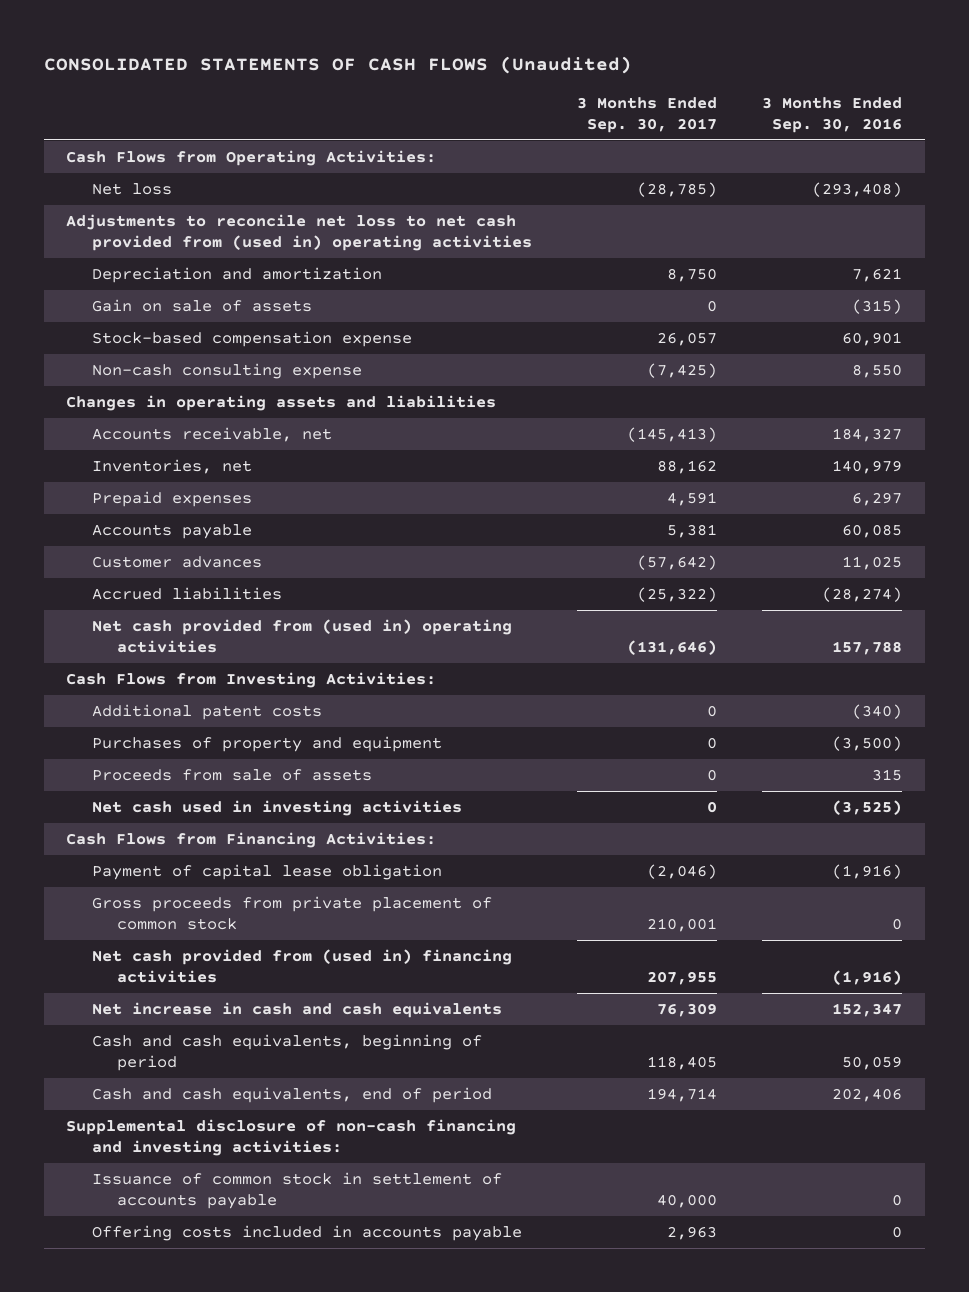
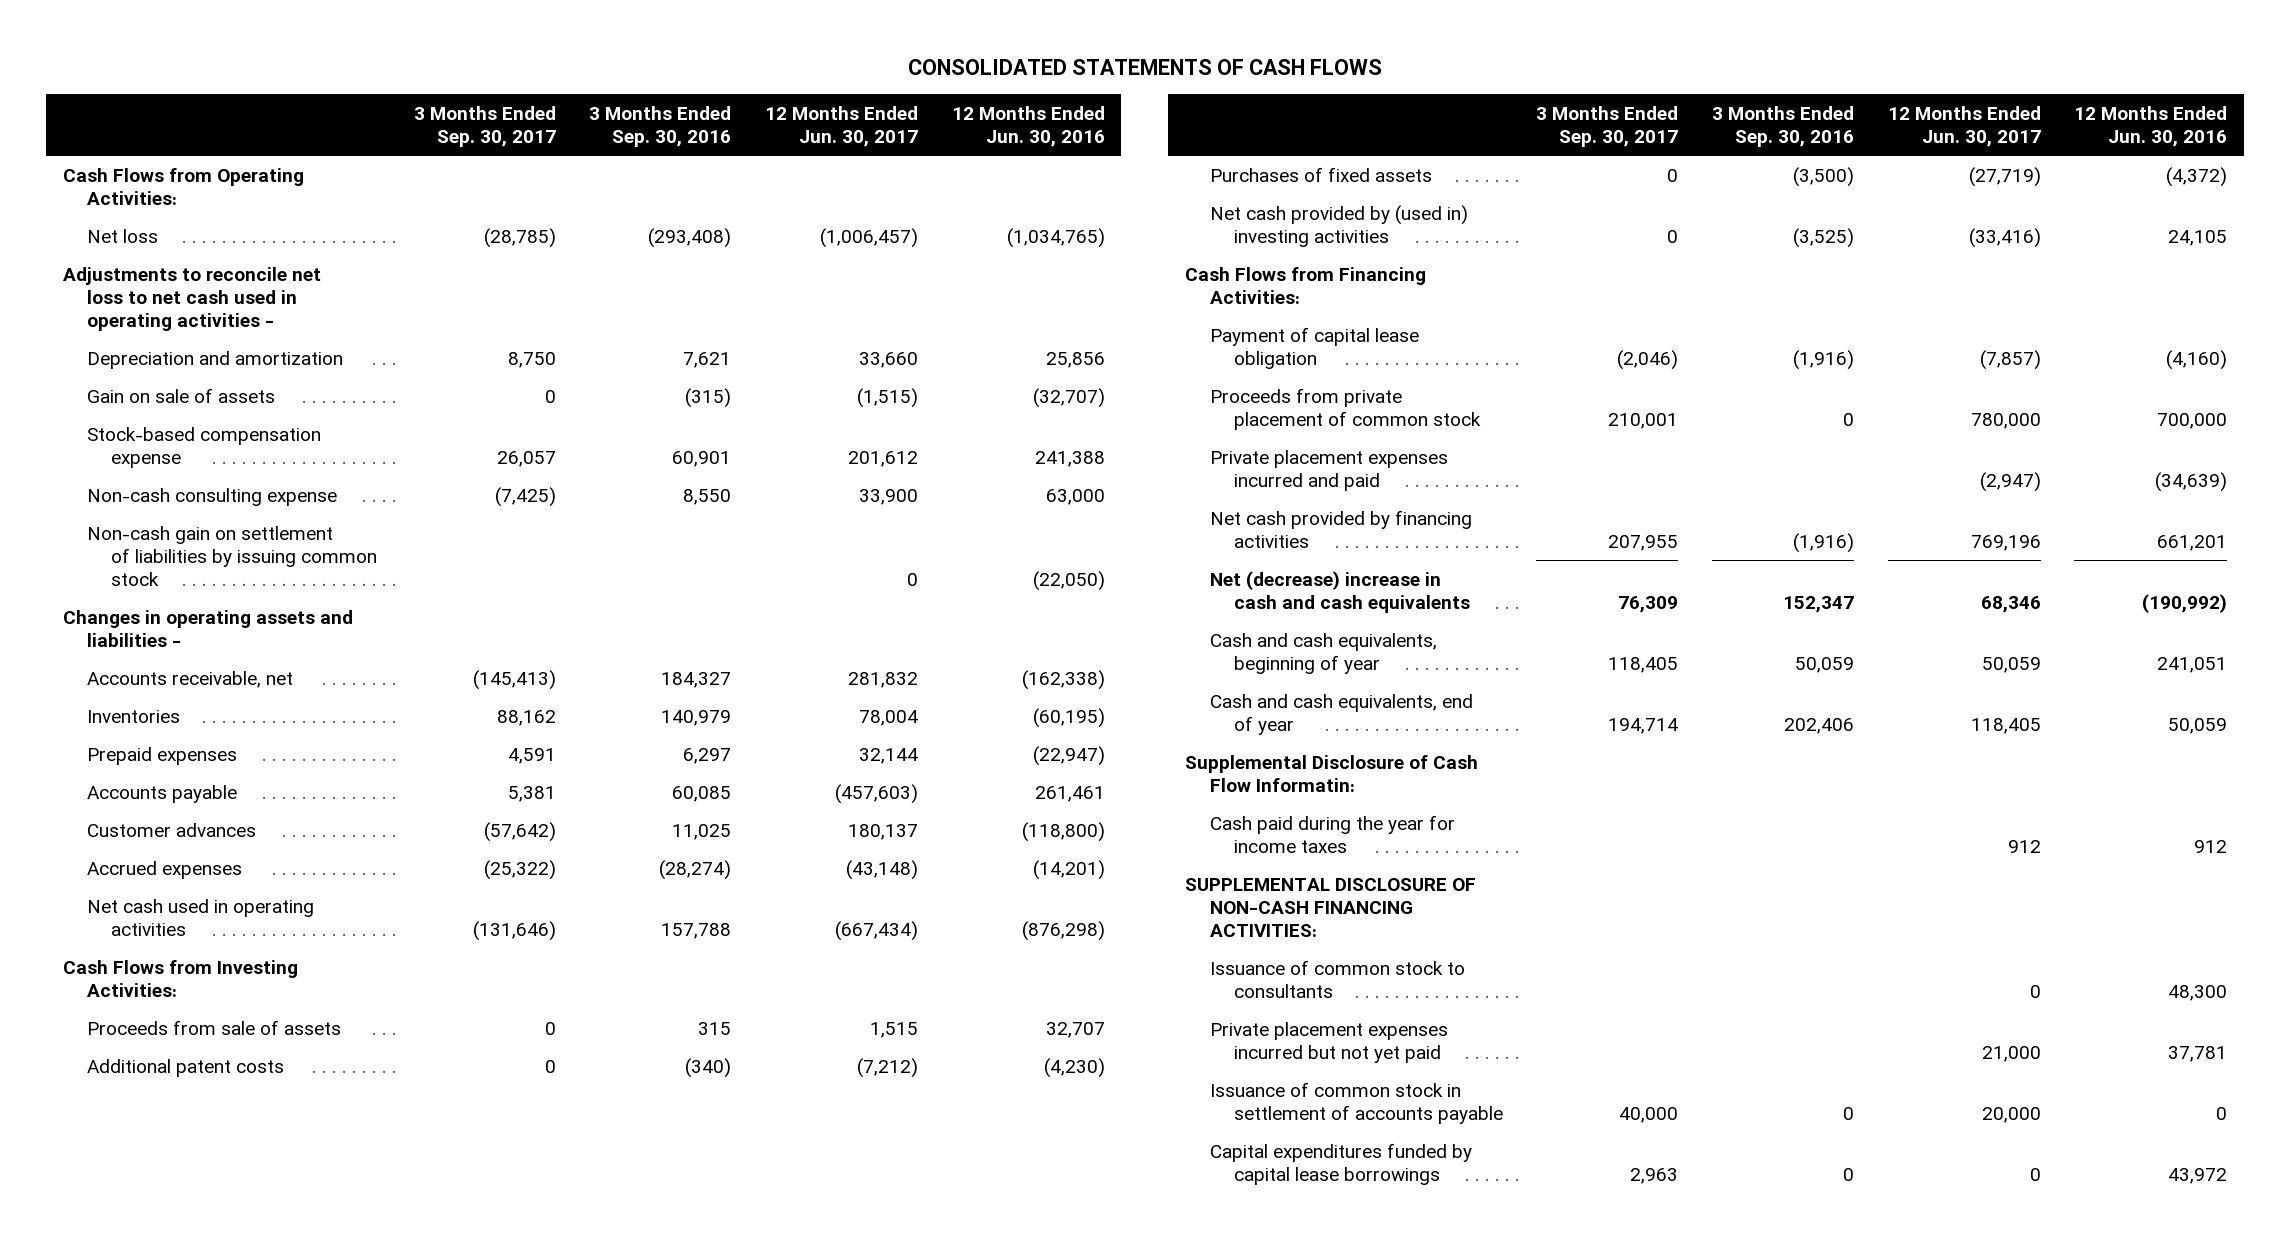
[43,55,632,74] CONSOLIDATED STATEMENTS OF CASH FLOWS (Unaudited) -> [907,59,1382,76] CONSOLIDATED STATEMENTS OF CASH FLOWS
none -> [764,105,918,147] 12 Months Ended Jun. 30, 2017
none -> [951,105,1105,147] 12 Months Ended Jun. 30, 2016
[66,214,532,251] Adjustments to reconcile net loss to net cash provided from (used in) operating activities -> [62,266,321,331] Adjustments to reconcile net loss to net cash used in operating activities -
none -> [86,525,378,586] Non-cash gain on settlement of liabilities by issuing common stock
[66,395,497,412] Changes in operating assets and liabilities -> [62,609,353,647] Changes in operating assets and liabilities -
[91,459,252,475] Inventories, net -> [86,709,180,723] Inventories
[91,587,282,601] Accrued liabilities -> [86,860,242,879] Accrued expenses
[91,619,512,653] Net cash provided from (used in) operating activities -> [86,898,314,936] Net cash used in operating activities
[91,736,442,753] Purchases of property and equipment -> none
[91,704,322,721] Additional patent costs -> [86,1058,284,1077] Additional patent costs
none -> [1209,166,1432,182] Purchases of fixed assets
[91,800,462,817] Net cash used in investing activities -> [1209,204,1468,247] Net cash provided by (used in) investing activities
[91,896,492,930] Gross proceeds from private placement of common stock -> [1209,387,1481,430] Proceeds from private placement of common stock
none -> [1209,449,1448,491] Private placement expenses incurred and paid
[91,949,512,983] Net cash provided from (used in) financing activities -> [1209,509,1472,548] Net cash provided by financing activities
[91,1002,502,1019] Net increase in cash and cash equivalents -> [1209,570,1470,613] Net (decrease) increase in cash and cash equivalents
[91,1034,482,1071] Cash and cash equivalents, beginning of period -> [1209,632,1437,674] Cash and cash equivalents, beginning of year
[91,1087,492,1104] Cash and cash equivalents, end of period -> [1209,693,1473,735] Cash and cash equivalents, end of year
none -> [1185,754,1479,792] Supplemental Disclosure of Cash Flow Informatin:
none -> [1209,814,1455,853] Cash paid during the year for income taxes
[66,1119,517,1156] Supplemental disclosure of non-cash financing and investing activities: -> [1185,877,1477,937] SUPPLEMENTAL DISCLOSURE OF NON-CASH FINANCING ACTIVITIES:
none -> [1209,959,1465,998] Issuance of common stock to consultants
none -> [1209,1021,1448,1063] Private placement expenses incurred but not yet paid
[91,1225,522,1242] Offering costs included in accounts payable -> [1209,1142,1472,1185] Capital expenditures funded by capital lease borrowings

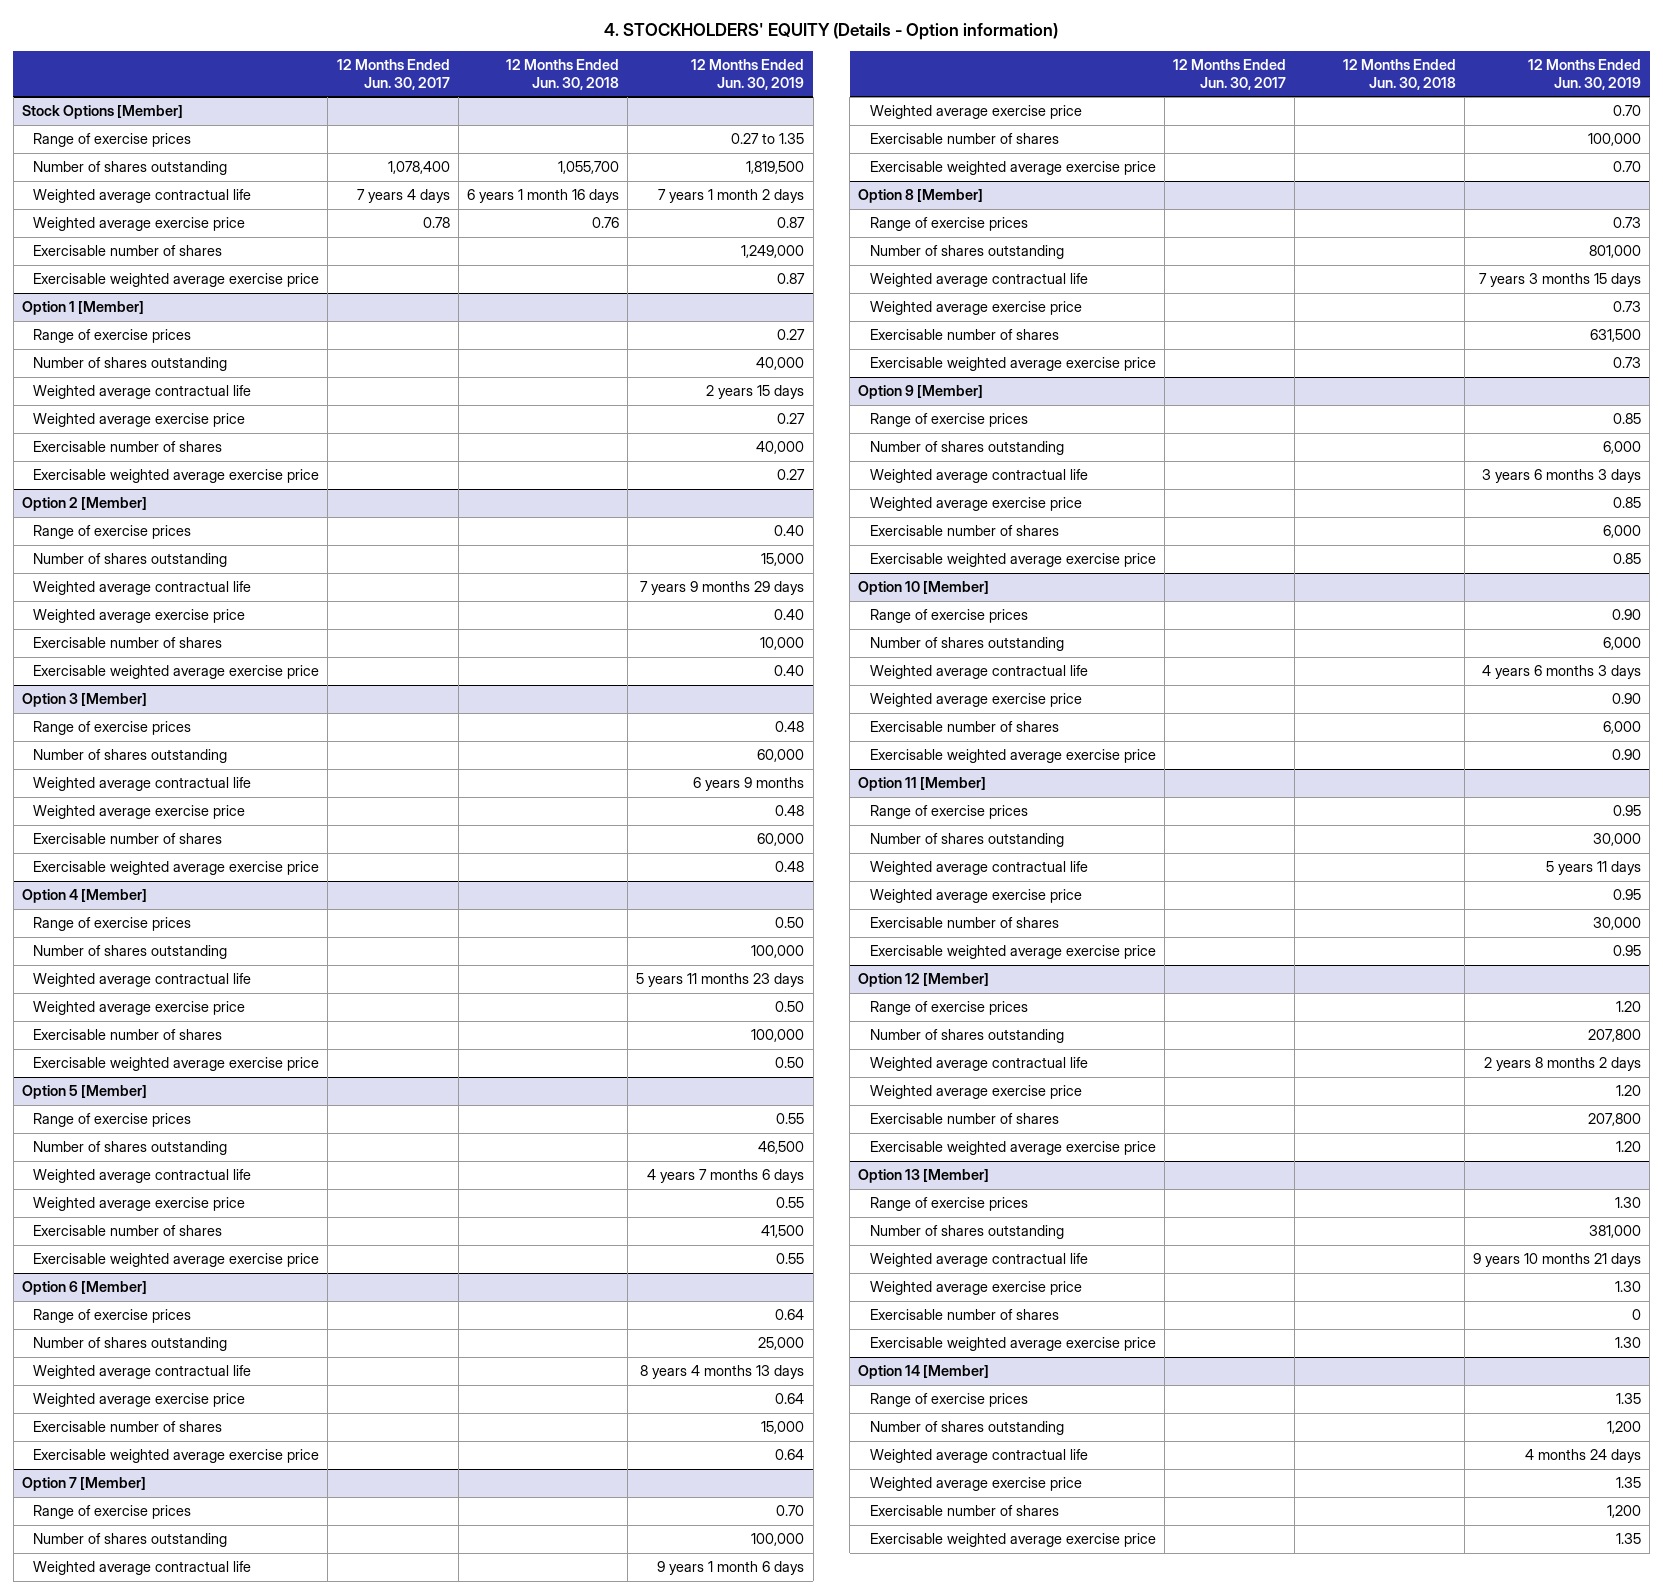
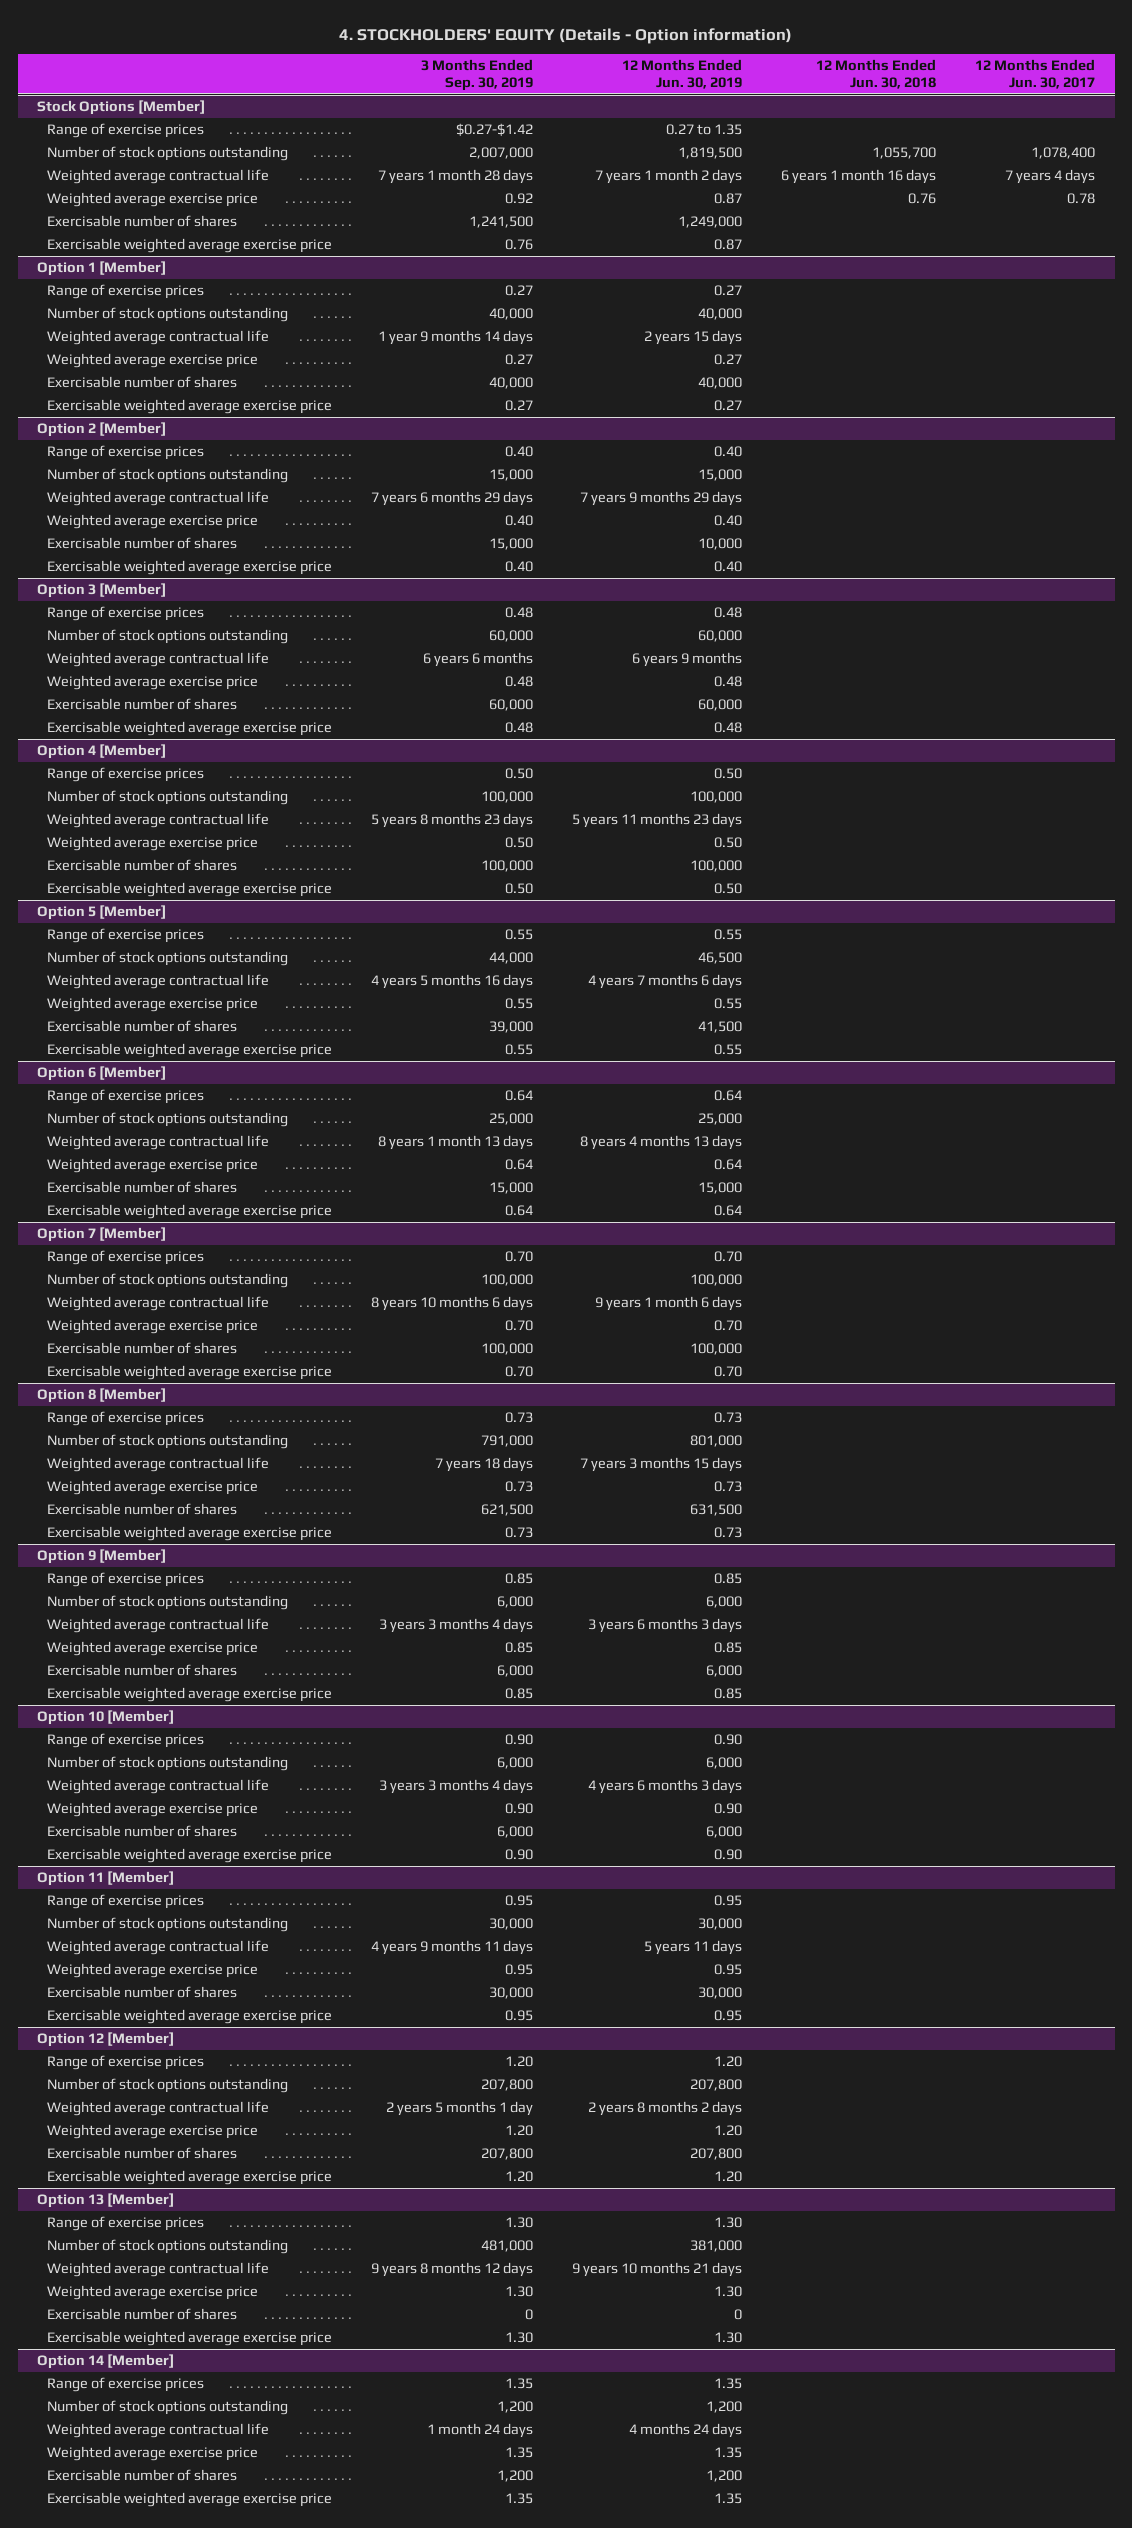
none -> [421,59,534,91] 3 Months Ended Sep. 30, 2019
[33,161,228,176] Number of shares outstanding -> [47,146,289,162] Number of stock options outstanding
[33,357,228,372] Number of shares outstanding -> [47,307,289,323] Number of stock options outstanding
[33,553,228,568] Number of shares outstanding -> [47,468,289,484] Number of stock options outstanding
[33,749,228,764] Number of shares outstanding -> [47,629,289,645] Number of stock options outstanding
[33,945,228,960] Number of shares outstanding -> [47,790,289,806] Number of stock options outstanding
[33,1141,228,1156] Number of shares outstanding -> [47,951,289,967] Number of stock options outstanding
[33,1337,228,1352] Number of shares outstanding -> [47,1112,289,1128] Number of stock options outstanding
[33,1533,228,1548] Number of shares outstanding -> [47,1273,289,1289] Number of stock options outstanding
[869,245,1064,260] Number of shares outstanding -> [47,1434,289,1450] Number of stock options outstanding
[869,441,1064,456] Number of shares outstanding -> [47,1595,289,1611] Number of stock options outstanding
[869,637,1064,652] Number of shares outstanding -> [47,1756,289,1772] Number of stock options outstanding
[869,833,1064,848] Number of shares outstanding -> [47,1917,289,1933] Number of stock options outstanding
[869,1029,1064,1044] Number of shares outstanding -> [47,2078,289,2094] Number of stock options outstanding
[869,1225,1064,1240] Number of shares outstanding -> [47,2239,289,2255] Number of stock options outstanding
[869,1421,1064,1436] Number of shares outstanding -> [47,2400,289,2416] Number of stock options outstanding

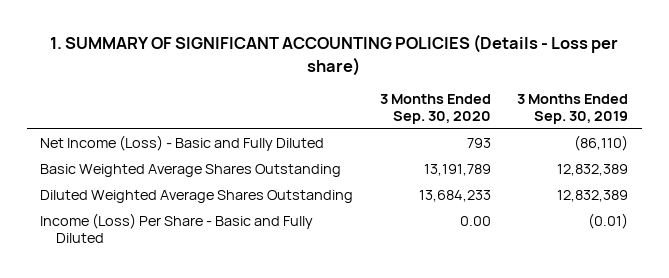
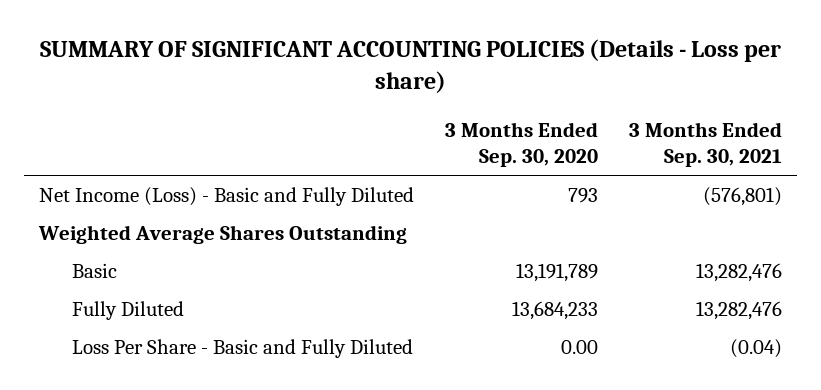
[50,34,619,76] 1. SUMMARY OF SIGNIFICANT ACCOUNTING POLICIES (Details - Loss per share) -> [39,38,781,94] SUMMARY OF SIGNIFICANT ACCOUNTING POLICIES (Details - Loss per share)
[517,94,629,125] 3 Months Ended Sep. 30, 2019 -> none
none -> [628,121,782,168] 3 Months Ended Sep. 30, 2021
none -> [38,225,408,245] Weighted Average Shares Outstanding
[40,164,342,178] Basic Weighted Average Shares Outstanding -> [72,263,118,279] Basic
[40,190,354,204] Diluted Weighted Average Shares Outstanding -> [72,301,185,321] Fully Diluted
[40,213,314,244] Income (Loss) Per Share - Basic and Fully Diluted -> [72,339,414,359] Loss Per Share - Basic and Fully Diluted

